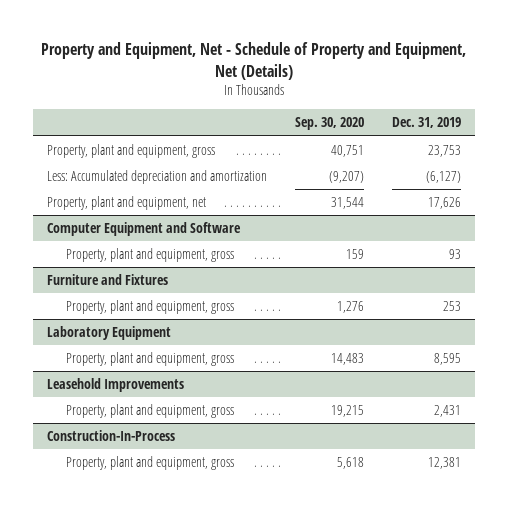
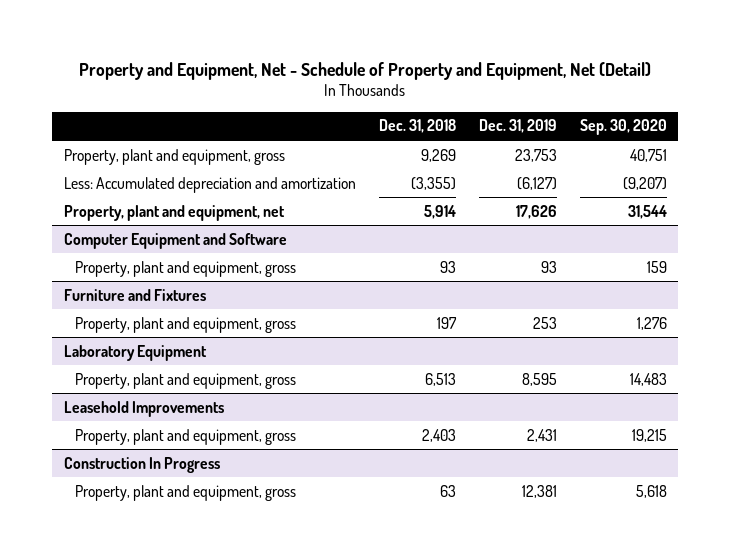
[41,41,467,80] Property and Equipment, Net - Schedule of Property and Equipment, Net (Details) -> [79,61,652,80] Property and Equipment, Net - Schedule of Property and Equipment, Net (Detail)
none -> [378,119,456,134] Dec. 31, 2018
[47,430,176,442] Construction-In-Process -> [63,456,220,473] Construction In Progress

